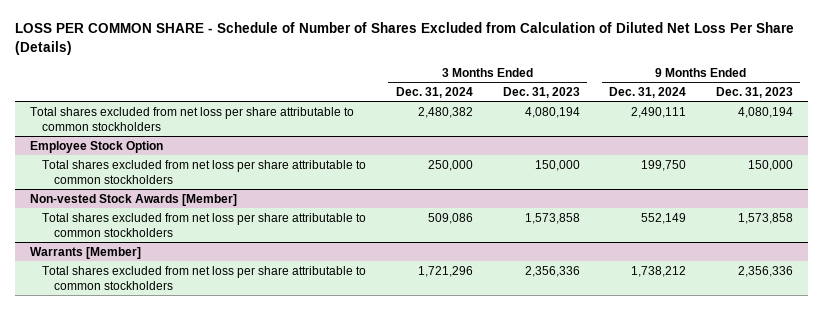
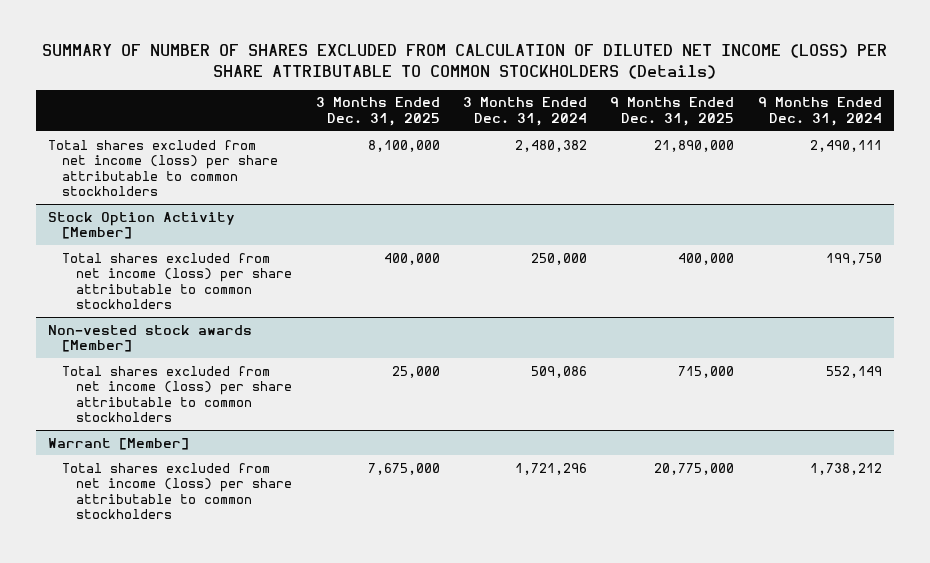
[15,22,795,55] LOSS PER COMMON SHARE - Schedule of Number of Shares Excluded from Calculation of Diluted Net Loss Per Share (Details) -> [41,44,887,79] SUMMARY OF NUMBER OF SHARES EXCLUDED FROM CALCULATION OF DILUTED NET INCOME (LOSS) PER SHARE ATTRIBUTABLE TO COMMON STOCKHOLDERS (Details)
[502,86,580,98] Dec. 31, 2023 -> none
[715,86,793,98] Dec. 31, 2023 -> none
none -> [315,97,440,126] 3 Months Ended Dec. 31, 2025
none -> [610,97,735,126] 9 Months Ended Dec. 31, 2025
[29,106,354,131] Total shares excluded from net loss per share attributable to common stockholders -> [47,139,278,197] Total shares excluded from net income (loss) per share attributable to common stockholders
[29,140,163,153] Employee Stock Option -> [47,211,235,240] Stock Option Activity [Member]
[42,159,367,184] Total shares excluded from net loss per share attributable to common stockholders -> [61,252,293,310] Total shares excluded from net income (loss) per share attributable to common stockholders
[29,193,237,206] Non-vested Stock Awards [Member] -> [47,324,252,353] Non-vested stock awards [Member]
[42,212,367,237] Total shares excluded from net loss per share attributable to common stockholders -> [61,365,293,423] Total shares excluded from net income (loss) per share attributable to common stockholders
[29,246,141,259] Warrants [Member] -> [47,437,189,450] Warrant [Member]
[42,265,367,290] Total shares excluded from net loss per share attributable to common stockholders -> [61,462,293,520] Total shares excluded from net income (loss) per share attributable to common stockholders

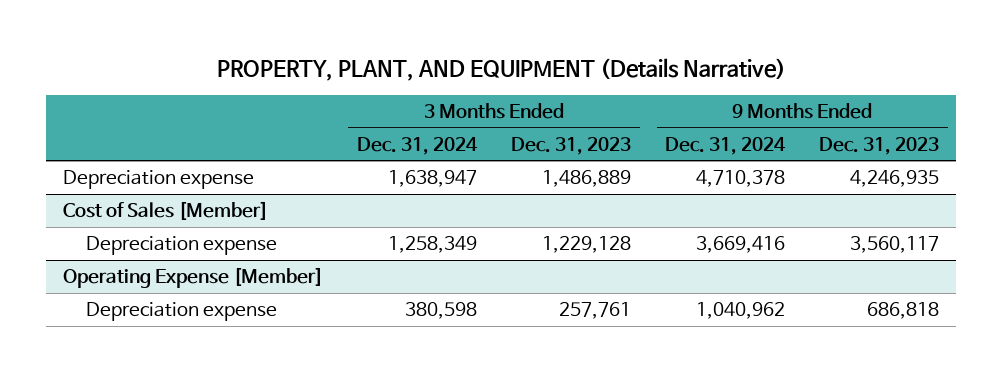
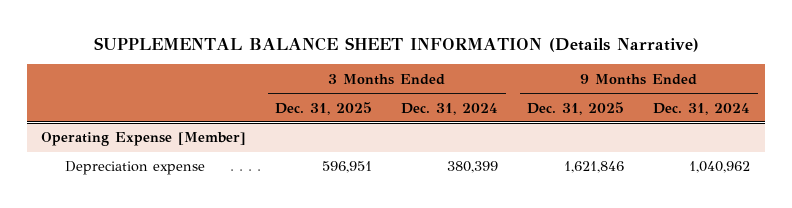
[217,57,787,81] PROPERTY, PLANT, AND EQUIPMENT (Details Narrative) -> [93,36,699,52] SUPPLEMENTAL BALANCE SHEET INFORMATION (Details Narrative)
[511,136,632,155] Dec. 31, 2023 -> none
[819,136,940,155] Dec. 31, 2023 -> none
none -> [275,101,373,115] Dec. 31, 2025
none -> [527,101,625,115] Dec. 31, 2025
[62,170,254,190] Depreciation expense -> none
[62,201,268,221] Cost of Sales [Member] -> none
[86,236,278,256] Depreciation expense -> none
[404,302,477,320] 380,598 -> [447,161,499,174] 380,399

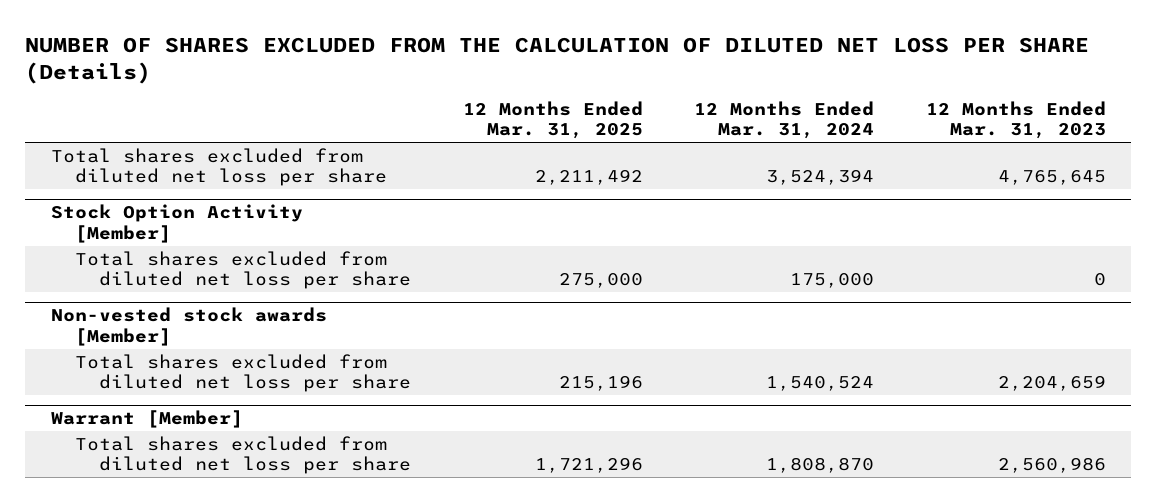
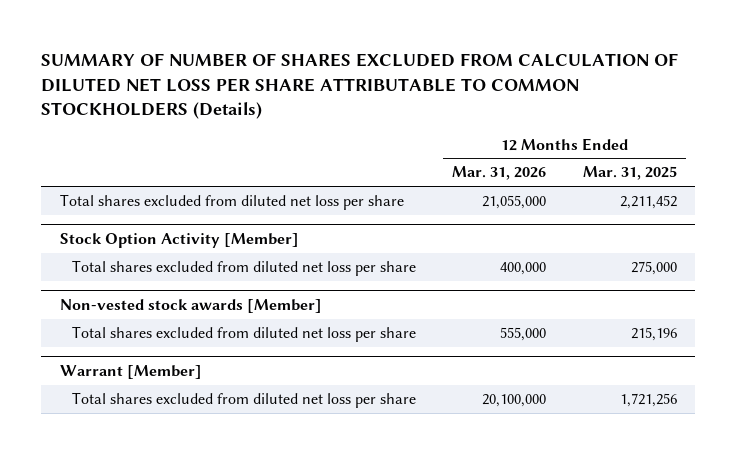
[24,36,1089,84] NUMBER OF SHARES EXCLUDED FROM THE CALCULATION OF DILUTED NET LOSS PER SHARE (Details) -> [41,53,679,120] SUMMARY OF NUMBER OF SHARES EXCLUDED FROM CALCULATION OF DILUTED NET LOSS PER SHARE ATTRIBUTABLE TO COMMON STOCKHOLDERS (Details)
[694,100,875,140] 12 Months Ended Mar. 31, 2024 -> none
[925,100,1106,140] 12 Months Ended Mar. 31, 2023 -> none
none -> [452,166,547,181] Mar. 31, 2026
[534,169,643,186] 2,211,492 -> [619,194,677,209] 2,211,452
[534,457,643,474] 1,721,296 -> [619,392,677,407] 1,721,256

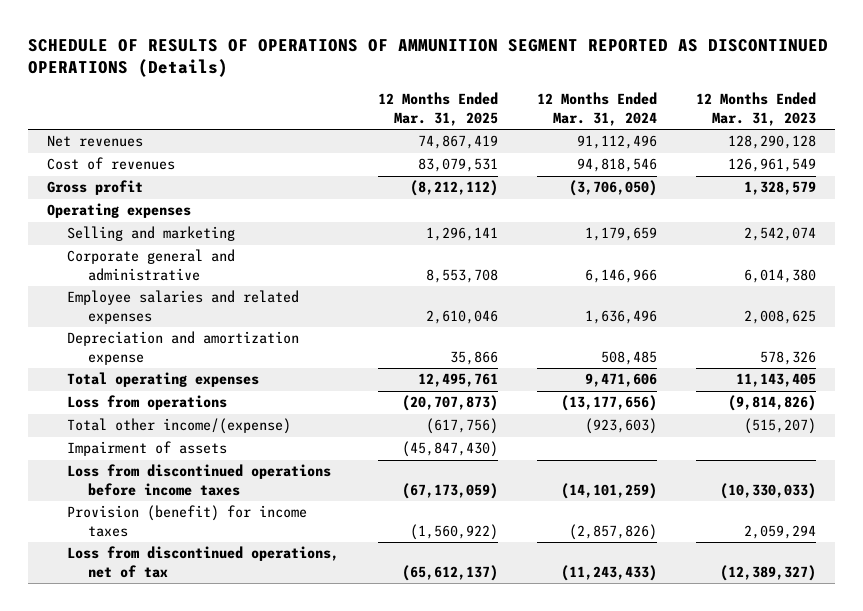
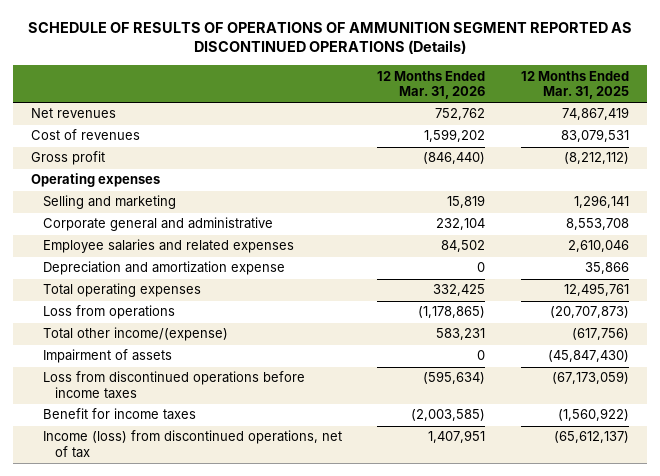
[537,92,658,126] 12 Months Ended Mar. 31, 2024 -> none
[695,92,816,126] 12 Months Ended Mar. 31, 2023 -> none
none -> [377,70,486,100] 12 Months Ended Mar. 31, 2026
[67,505,308,538] Provision (benefit) for income taxes -> [42,408,196,421] Benefit for income taxes
[67,546,340,579] Loss from discontinued operations, net of tax -> [42,430,342,458] Income (loss) from discontinued operations, net of tax

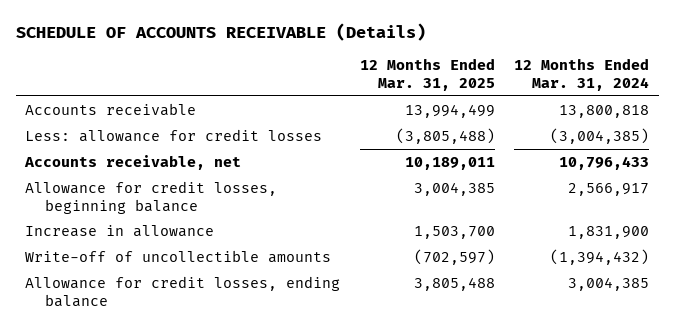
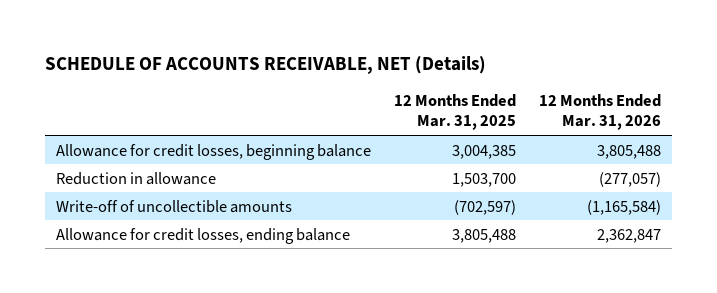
[15,22,426,41] SCHEDULE OF ACCOUNTS RECEIVABLE (Details) -> [44,56,486,75] SCHEDULE OF ACCOUNTS RECEIVABLE, NET (Details)
[514,58,650,91] 12 Months Ended Mar. 31, 2024 -> none
none -> [538,94,661,131] 12 Months Ended Mar. 31, 2026
[25,102,197,116] Accounts receivable -> none
[25,128,323,142] Less: allowance for credit losses -> none
[24,154,242,170] Accounts receivable, net -> none
[25,224,215,237] Increase in allowance -> [56,171,217,185] Reduction in allowance

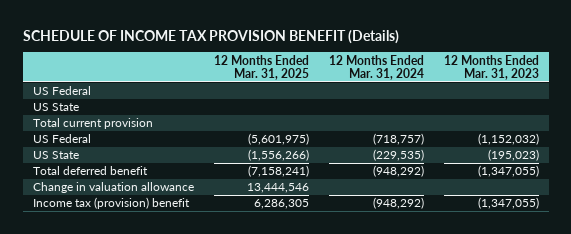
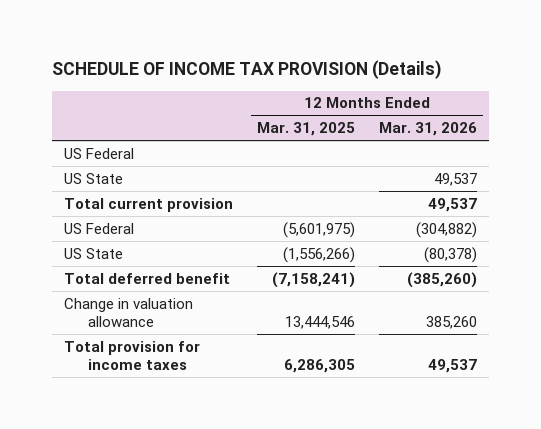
[22,29,399,44] SCHEDULE OF INCOME TAX PROVISION BENEFIT (Details) -> [51,60,442,80] SCHEDULE OF INCOME TAX PROVISION (Details)
[328,54,424,80] 12 Months Ended Mar. 31, 2024 -> none
[443,54,539,80] 12 Months Ended Mar. 31, 2023 -> none
none -> [378,122,477,137] Mar. 31, 2026
[32,197,190,210] Income tax (provision) benefit -> [63,340,200,370] Total provision for income taxes

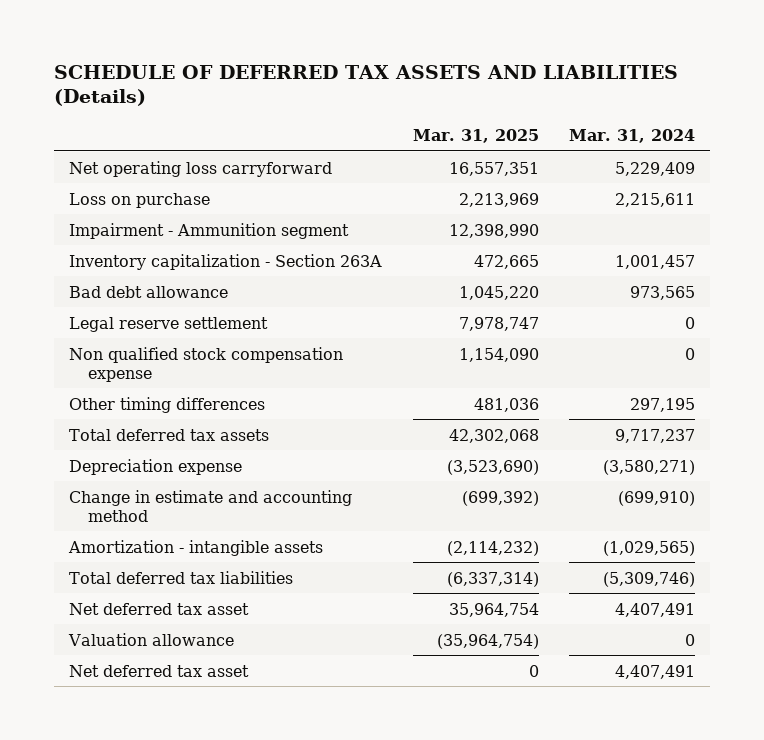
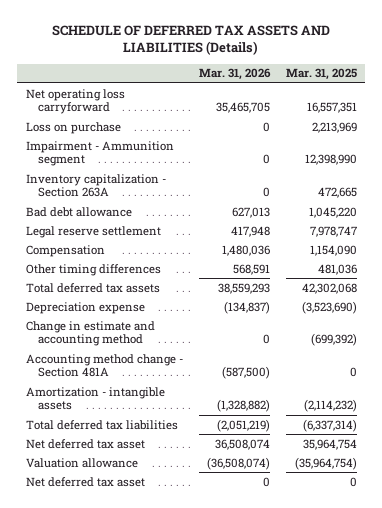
[569,128,696,143] Mar. 31, 2024 -> none
none -> [198,68,271,81] Mar. 31, 2026
[69,346,344,382] Non qualified stock compensation expense -> [25,244,105,257] Compensation
none -> [25,353,183,378] Accounting method change - Section 481A

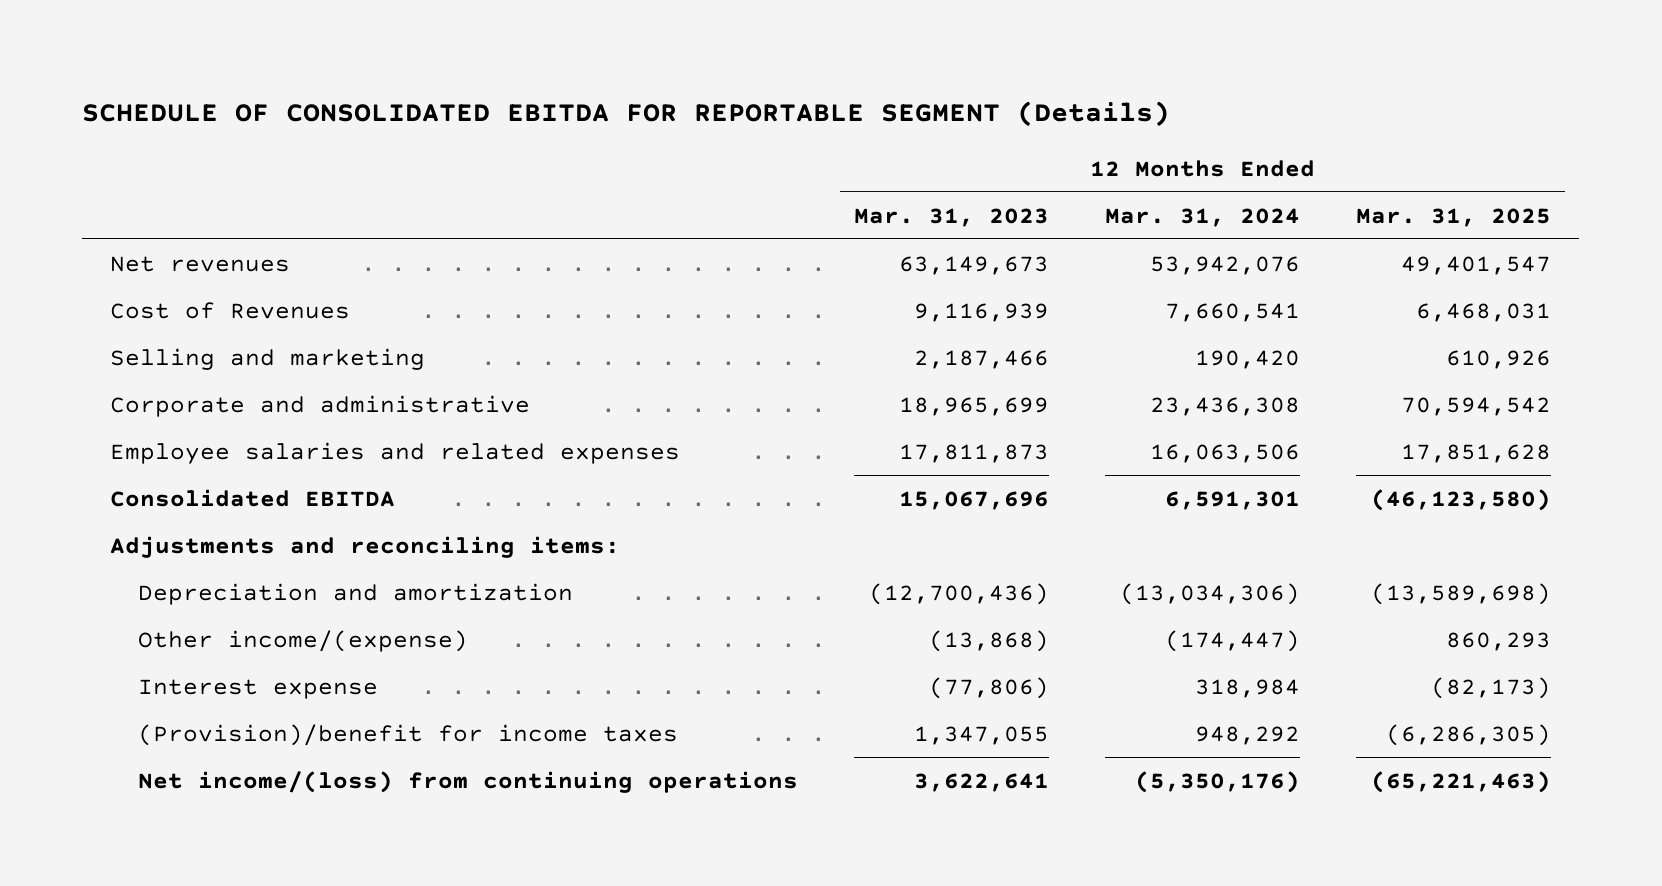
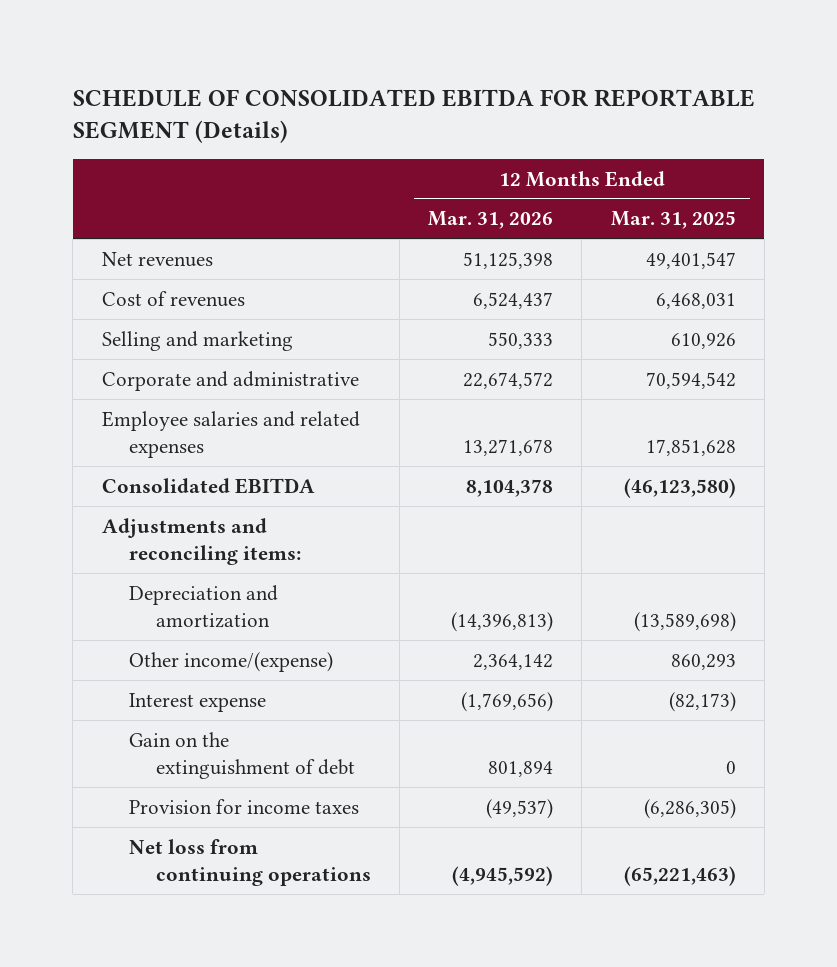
[854,207,1050,227] Mar. 31, 2023 -> none
[1105,207,1301,227] Mar. 31, 2024 -> none
none -> [428,211,554,230] Mar. 31, 2026
[110,301,351,319] Cost of Revenues -> [101,290,245,307] Cost of revenues
none -> [128,731,355,779] Gain on the extinguishment of debt
[138,723,679,746] (Provision)/benefit for income taxes -> [128,798,359,814] Provision for income taxes
[138,770,799,793] Net income/(loss) from continuing operations -> [128,838,371,886] Net loss from continuing operations

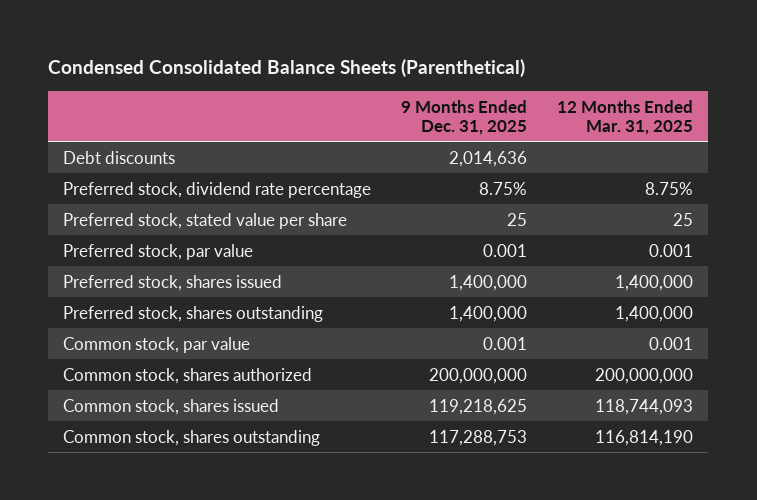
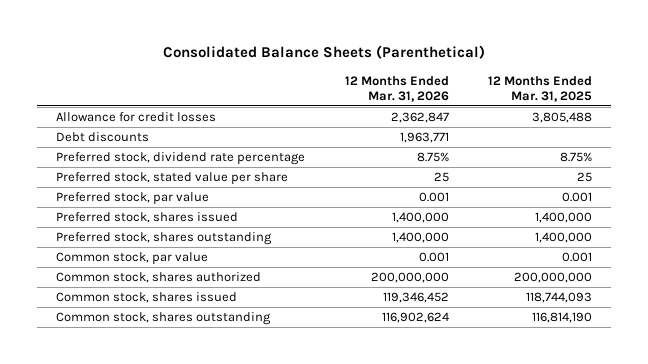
[48,59,526,78] Condensed Consolidated Balance Sheets (Parenthetical) -> [163,45,486,60] Consolidated Balance Sheets (Parenthetical)
[401,99,528,135] 9 Months Ended Dec. 31, 2025 -> none
none -> [344,75,449,102] 12 Months Ended Mar. 31, 2026
none -> [56,112,217,123] Allowance for credit losses

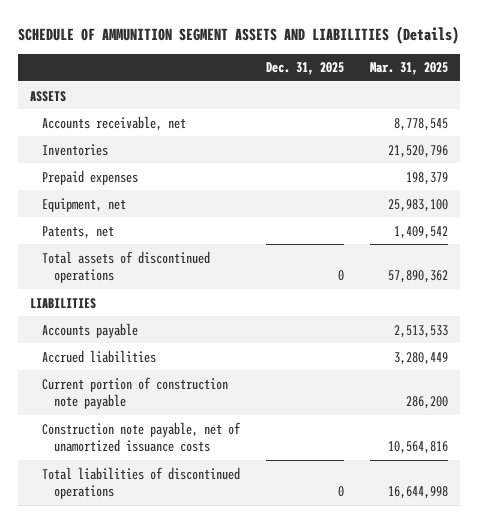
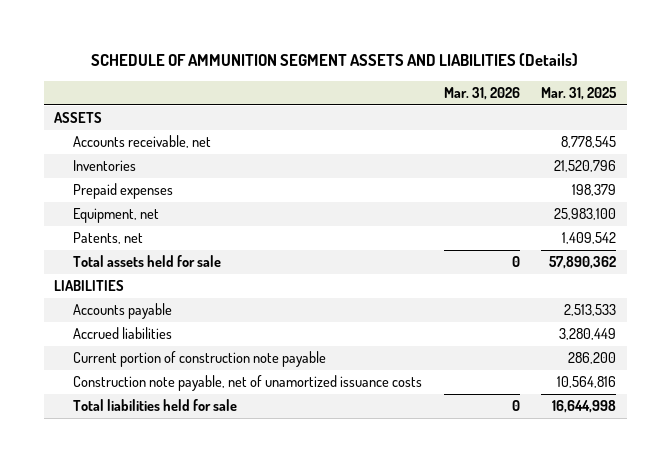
[266,62,345,76] Dec. 31, 2025 -> none
none -> [443,86,520,100] Mar. 31, 2026
[42,250,211,284] Total assets of discontinued operations -> [72,255,221,268] Total assets held for sale
[42,466,241,500] Total liabilities of discontinued operations -> [72,399,237,412] Total liabilities held for sale

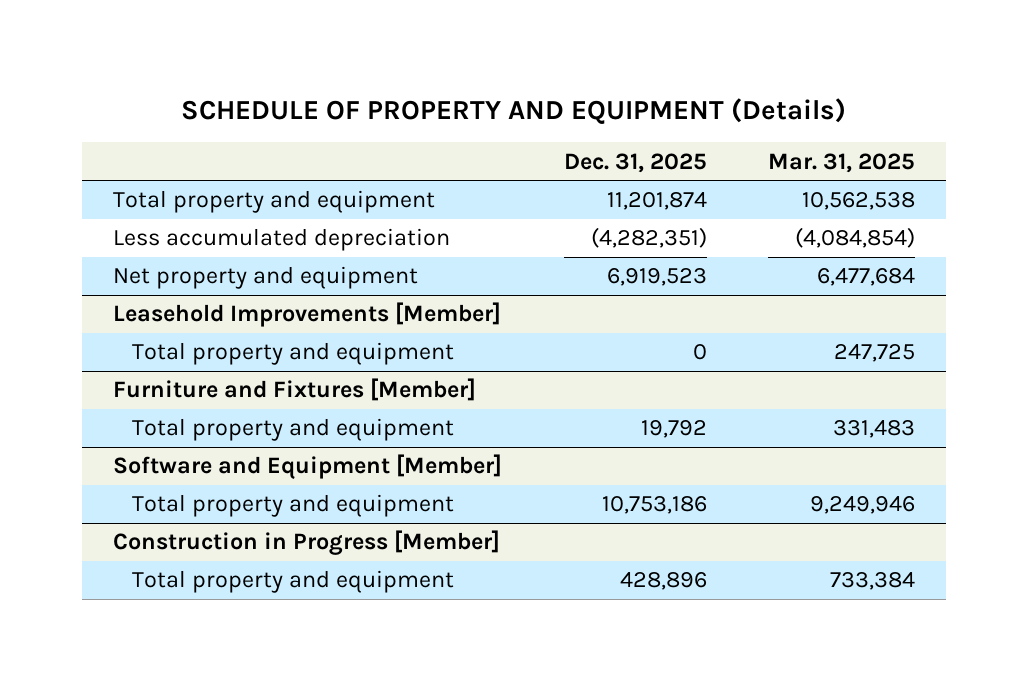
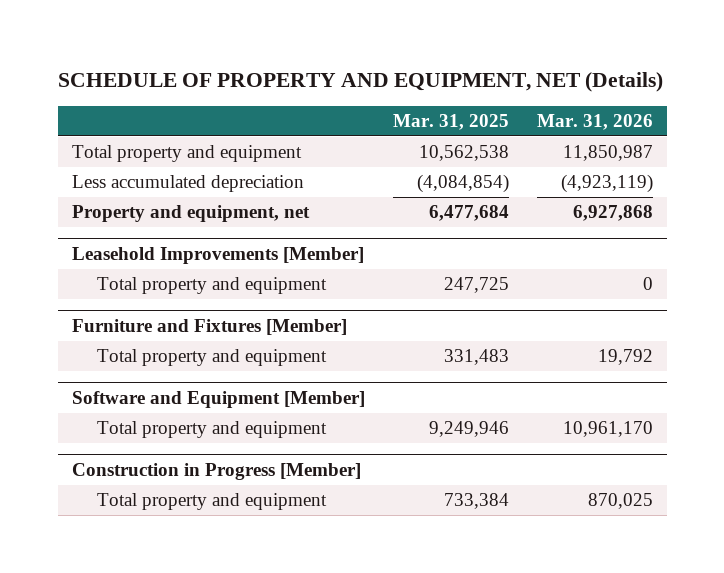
[181,97,847,124] SCHEDULE OF PROPERTY AND EQUIPMENT (Details) -> [57,71,663,92] SCHEDULE OF PROPERTY AND EQUIPMENT, NET (Details)
[563,152,707,173] Dec. 31, 2025 -> none
none -> [536,113,653,130] Mar. 31, 2026
[112,266,418,290] Net property and equipment -> [71,205,310,223] Property and equipment, net

